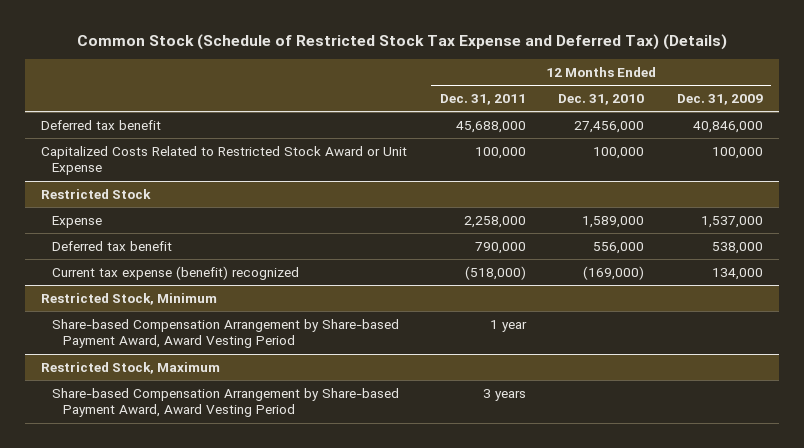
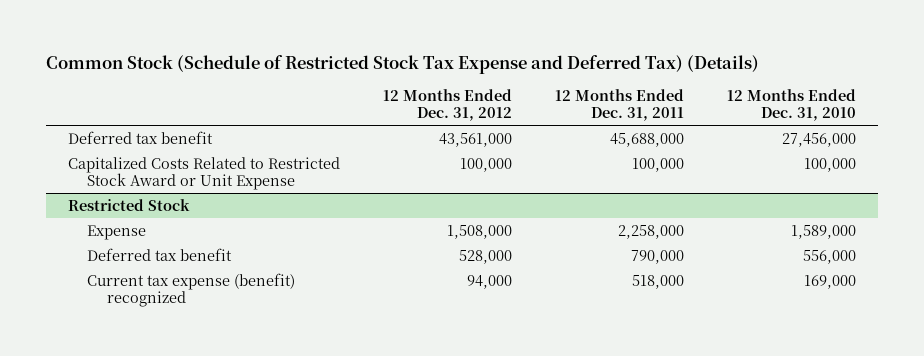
[676,94,763,106] Dec. 31, 2009 -> none
none -> [383,88,513,122] 12 Months Ended Dec. 31, 2012
[41,292,218,305] Restricted Stock, Minimum -> none
[51,318,399,349] Share-based Compensation Arrangement by Share-based Payment Award, Award Vesting Period -> none
[41,361,221,374] Restricted Stock, Maximum -> none
[51,387,399,418] Share-based Compensation Arrangement by Share-based Payment Award, Award Vesting Period -> none
[464,265,526,280] (518,000) -> [632,274,685,289] 518,000
[583,265,645,280] (169,000) -> [804,274,857,289] 169,000

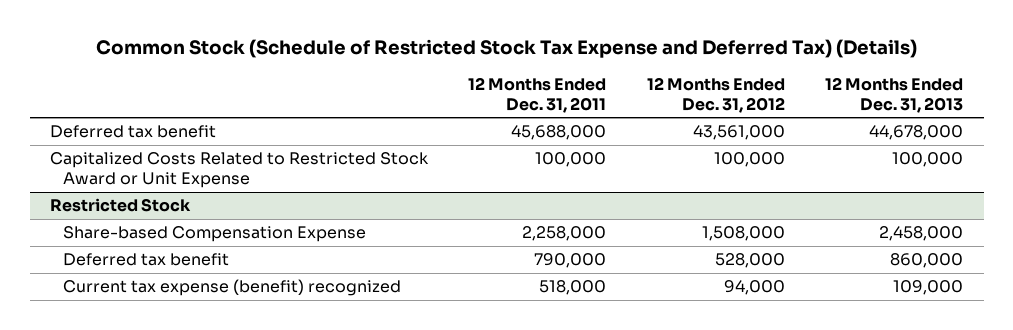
[727,88,857,122] 12 Months Ended Dec. 31, 2010 -> none
none -> [825,76,964,113] 12 Months Ended Dec. 31, 2013
[87,224,147,240] Expense -> [63,226,367,243] Share-based Compensation Expense

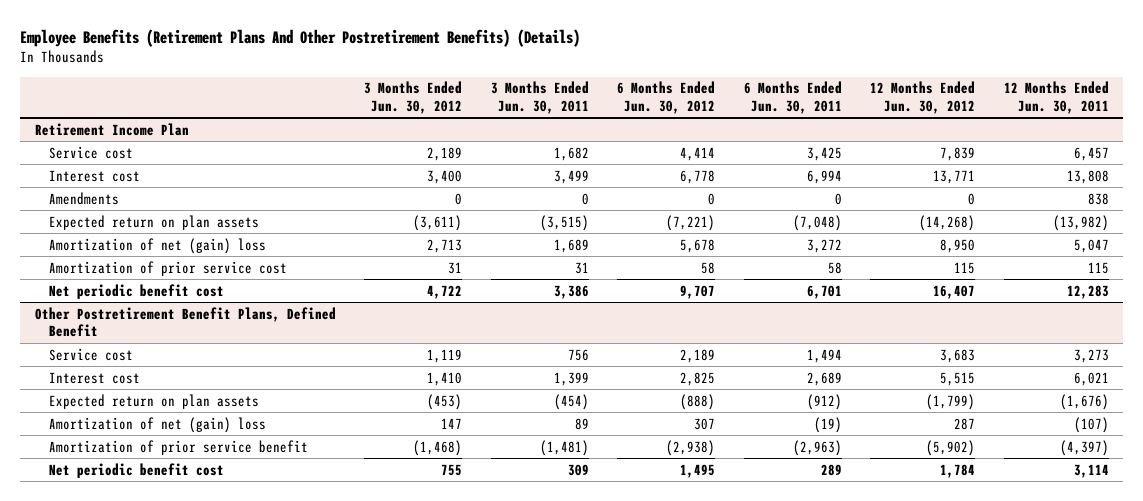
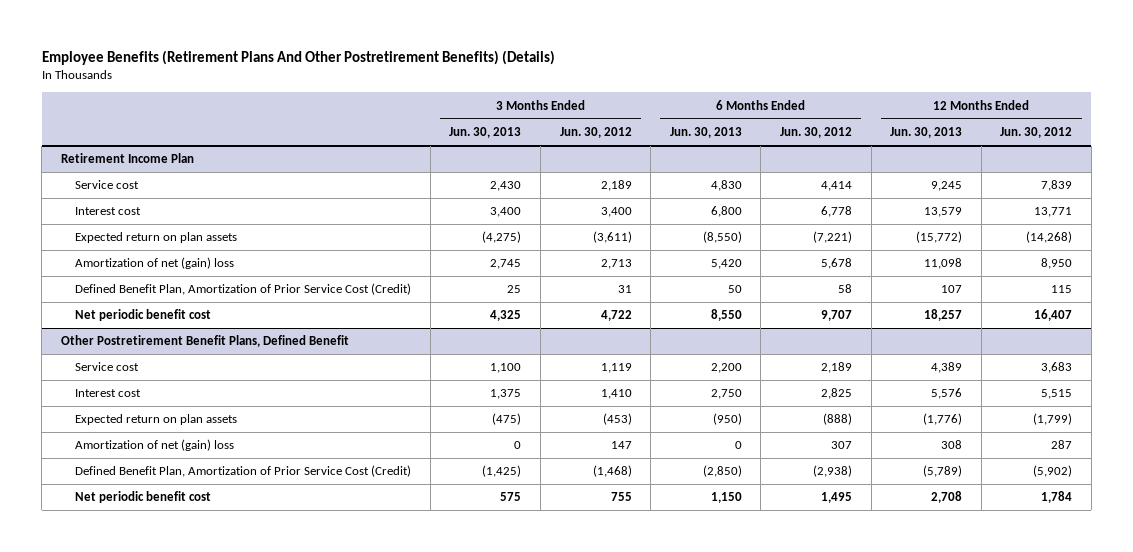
[490,81,589,114] 3 Months Ended Jun. 30, 2011 -> none
[743,81,842,114] 6 Months Ended Jun. 30, 2011 -> none
[1003,81,1109,114] 12 Months Ended Jun. 30, 2011 -> none
none -> [449,127,522,139] Jun. 30, 2013
none -> [669,127,742,139] Jun. 30, 2013
none -> [890,127,963,139] Jun. 30, 2013
[49,191,120,205] Amendments -> none
[49,260,288,276] Amortization of prior service cost -> [75,283,412,296] Defined Benefit Plan, Amortization of Prior Service Cost (Credit)
[49,439,309,455] Amortization of prior service benefit -> [75,465,412,478] Defined Benefit Plan, Amortization of Prior Service Cost (Credit)

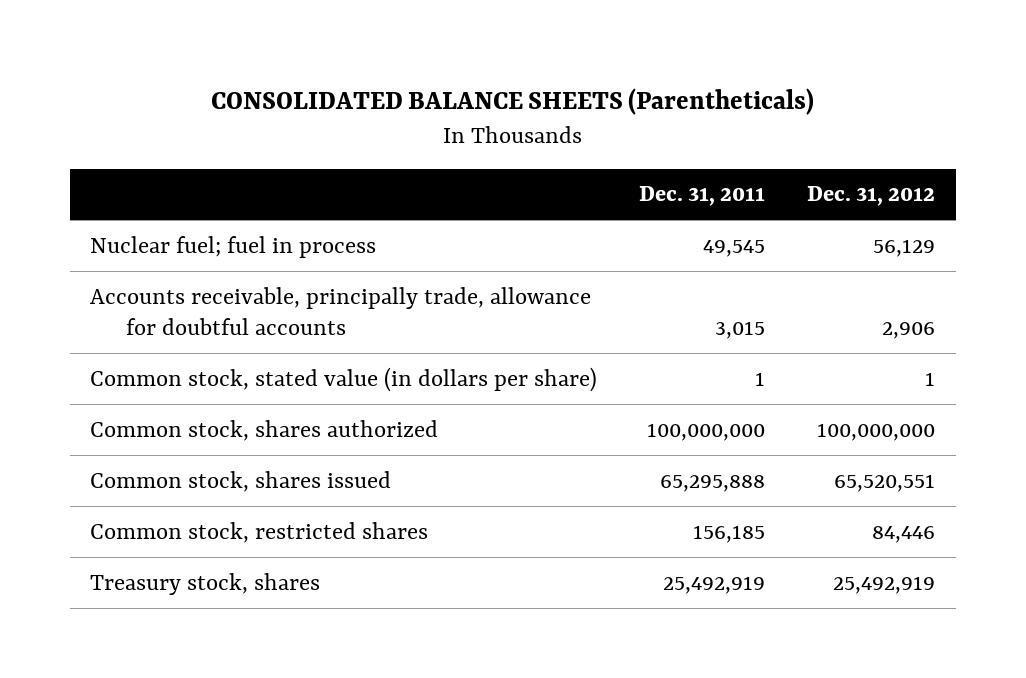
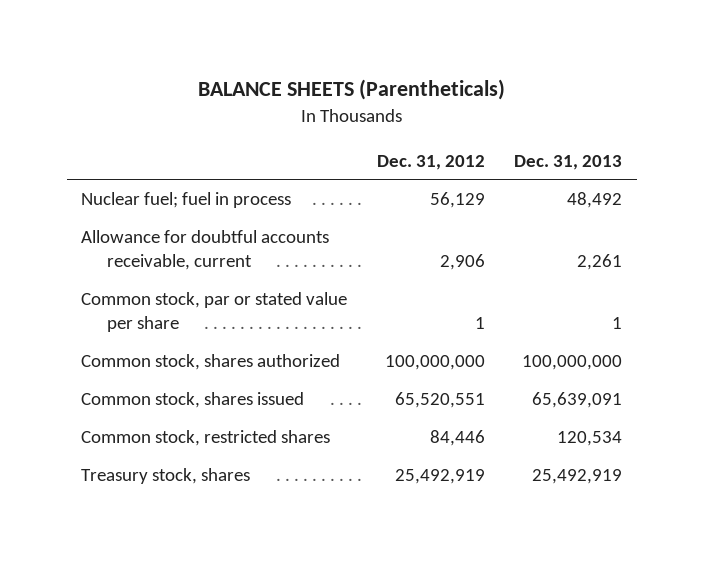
[210,87,814,115] CONSOLIDATED BALANCE SHEETS (Parentheticals) -> [197,79,505,101] BALANCE SHEETS (Parentheticals)
[639,186,766,207] Dec. 31, 2011 -> none
none -> [514,154,623,170] Dec. 31, 2013
[90,286,592,335] Accounts receivable, principally trade, allowance for doubtful accounts -> [81,230,330,270] Allowance for doubtful accounts receivable, current
[90,366,598,392] Common stock, stated value (in dollars per share) -> [81,292,348,332] Common stock, par or stated value per share

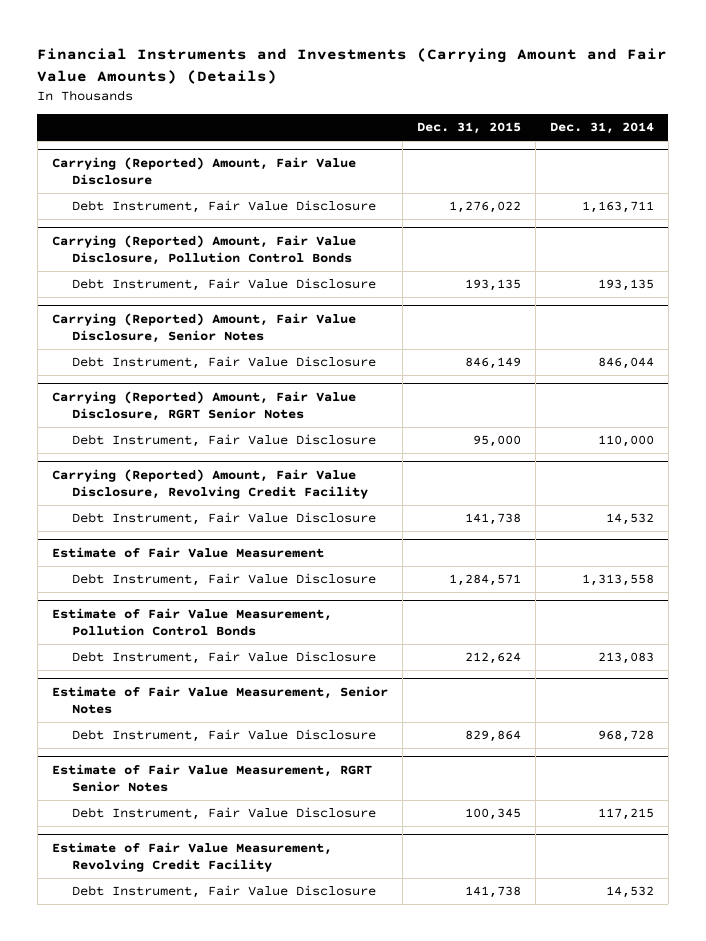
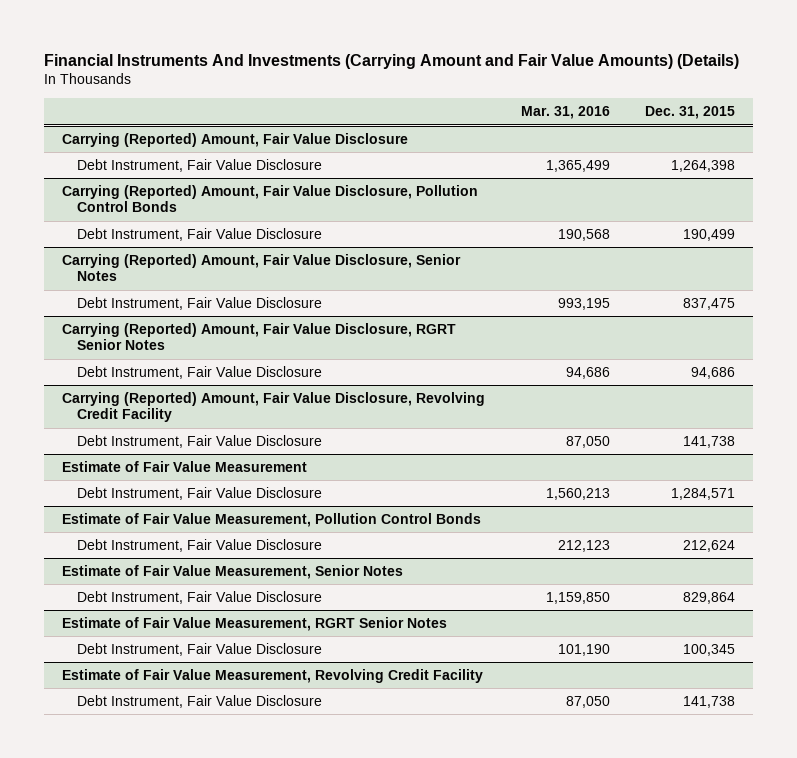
[37,48,668,85] Financial Instruments and Investments (Carrying Amount and Fair Value Amounts) (Details) -> [43,53,739,69] Financial Instruments And Investments (Carrying Amount and Fair Value Amounts) (Details)
[549,122,654,135] Dec. 31, 2014 -> none
none -> [520,106,610,120] Mar. 31, 2016
[448,201,521,214] 1,276,022 -> [671,159,736,172] 1,264,398
[464,279,521,292] 193,135 -> [683,228,736,241] 190,499
[464,357,521,370] 846,149 -> [683,297,736,310] 837,475
[472,435,521,448] 95,000 -> [691,366,736,379] 94,686

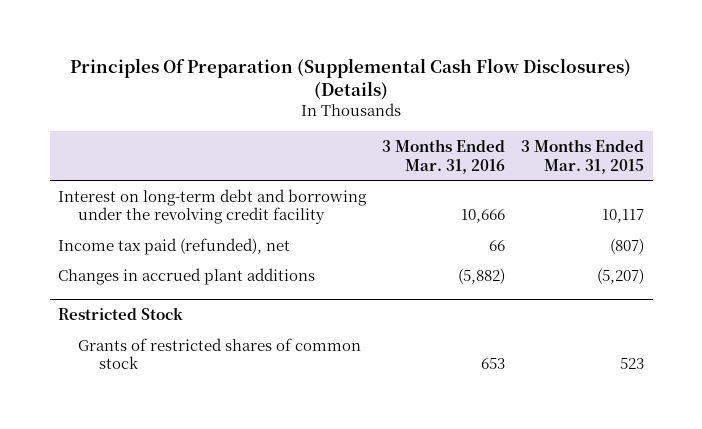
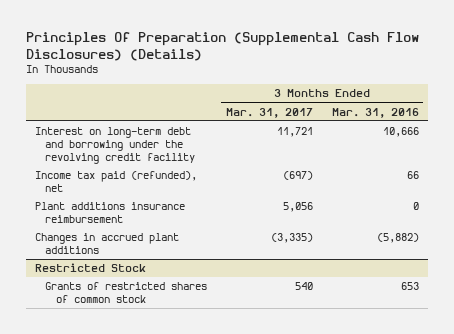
[521,138,645,174] 3 Months Ended Mar. 31, 2015 -> none
none -> [226,107,314,118] Mar. 31, 2017
none -> [35,202,186,223] Plant additions insurance reimbursement

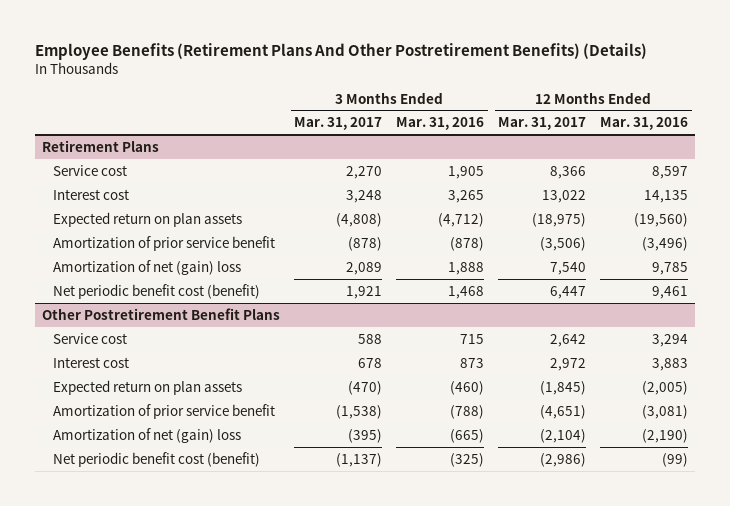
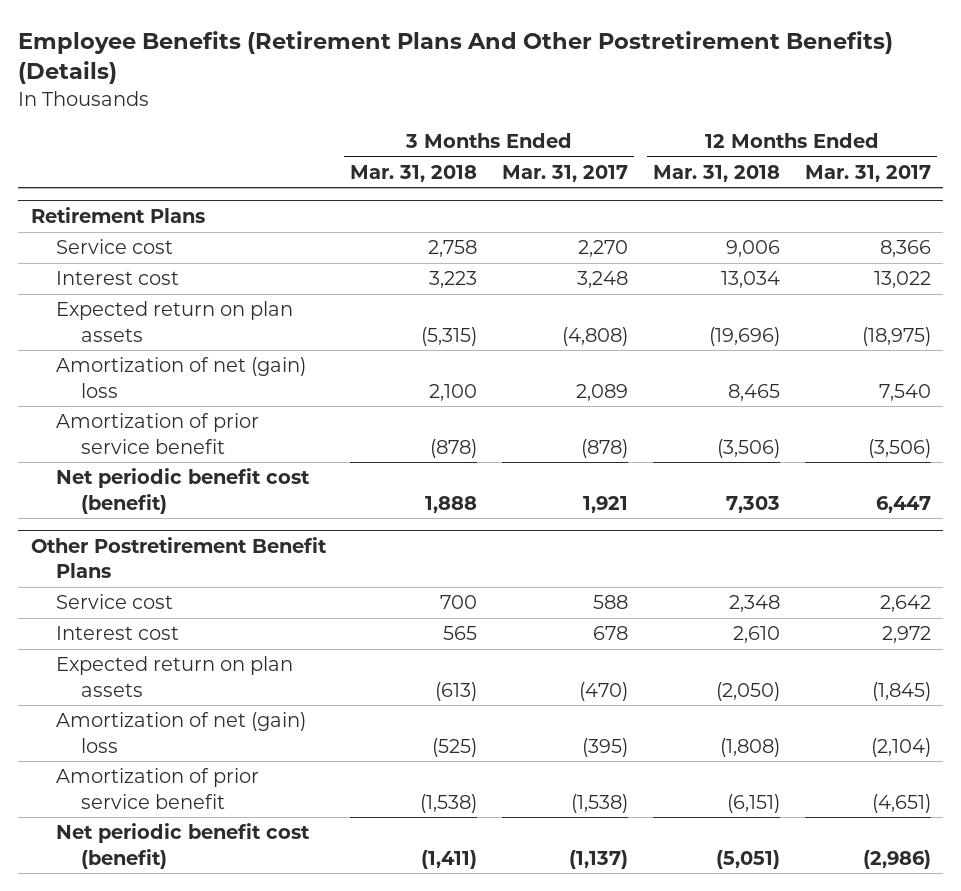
[396,117,485,131] Mar. 31, 2016 -> none
[600,117,689,131] Mar. 31, 2016 -> none
none -> [350,164,478,182] Mar. 31, 2018
none -> [652,164,780,182] Mar. 31, 2018
[53,235,276,251] Amortization of prior service benefit -> [56,413,260,454] Amortization of prior service benefit
[53,403,276,419] Amortization of prior service benefit -> [56,768,260,809] Amortization of prior service benefit

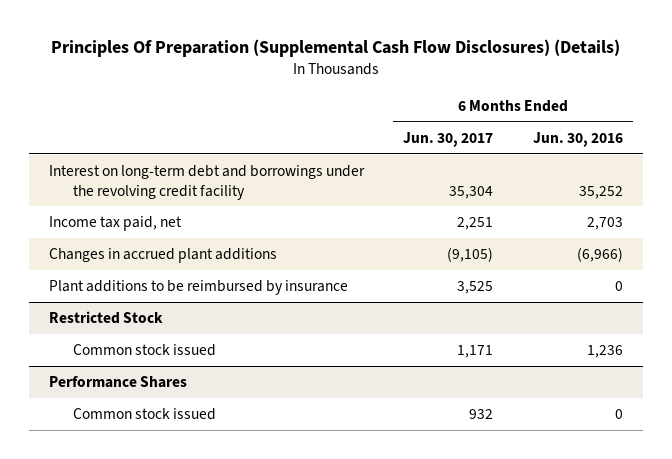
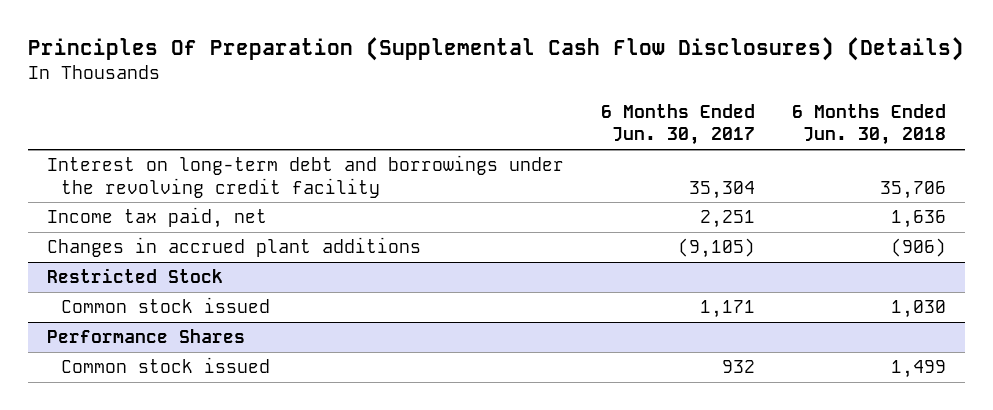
[532,132,623,148] Jun. 30, 2016 -> none
none -> [792,104,947,146] 6 Months Ended Jun. 30, 2018
[48,280,348,296] Plant additions to be reimbursed by insurance -> none

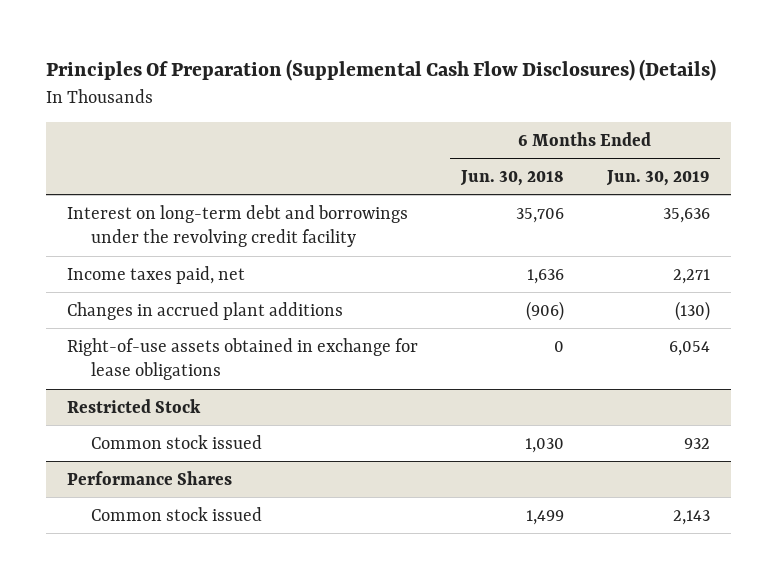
[600,104,755,146] 6 Months Ended Jun. 30, 2017 -> none
none -> [605,169,710,186] Jun. 30, 2019
[46,207,267,229] Income tax paid, net -> [67,265,246,284] Income taxes paid, net
none -> [67,337,419,381] Right-of-use assets obtained in exchange for lease obligations

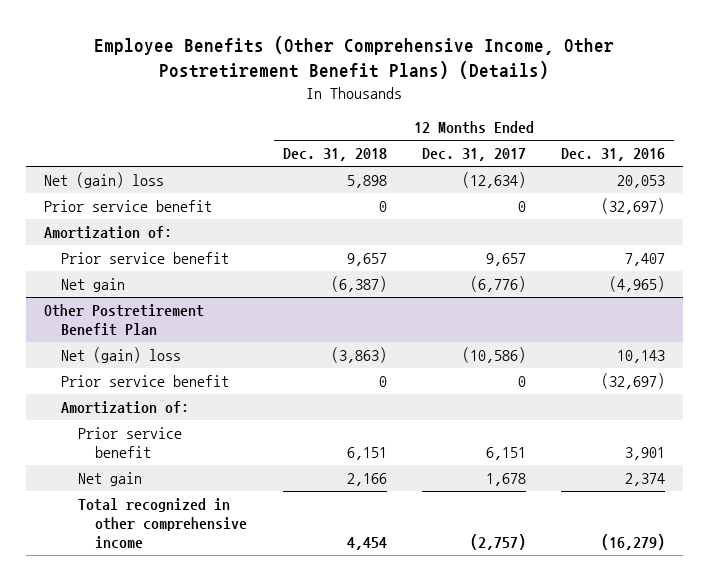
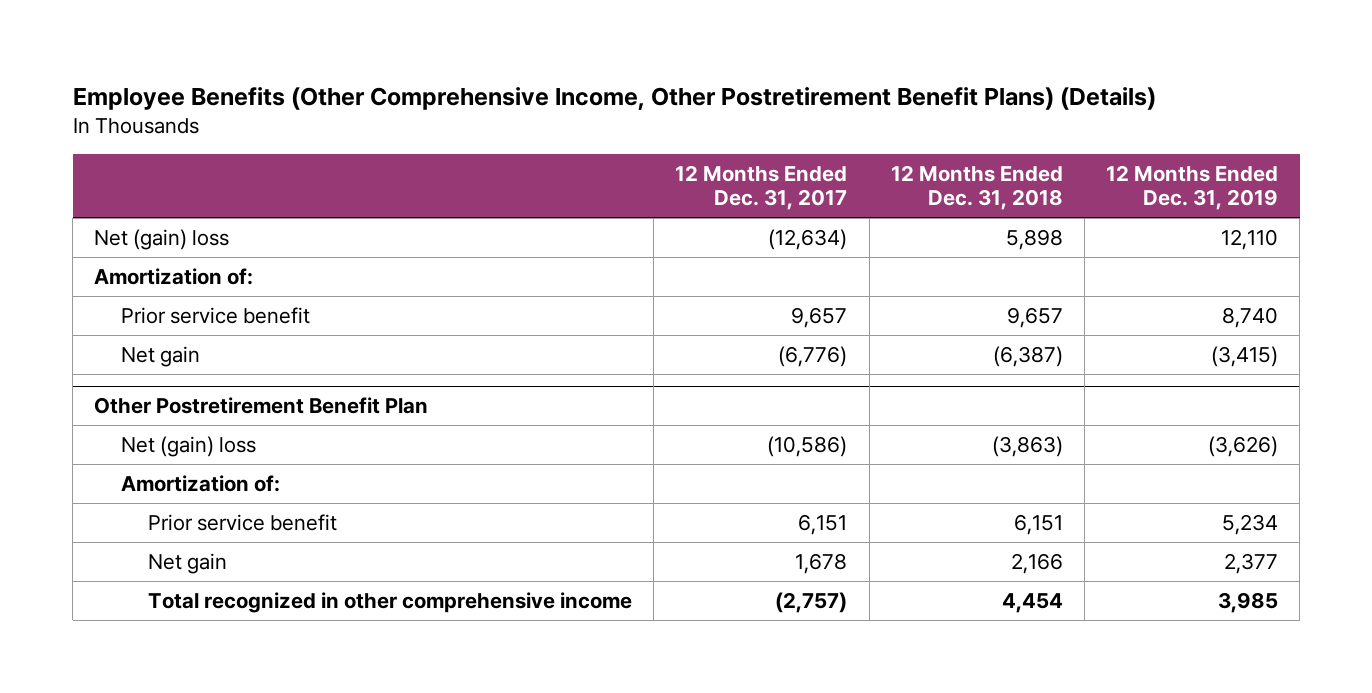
[561,148,666,162] Dec. 31, 2016 -> none
none -> [1105,164,1278,211] 12 Months Ended Dec. 31, 2019
[43,200,212,213] Prior service benefit -> none
[60,375,229,388] Prior service benefit -> none

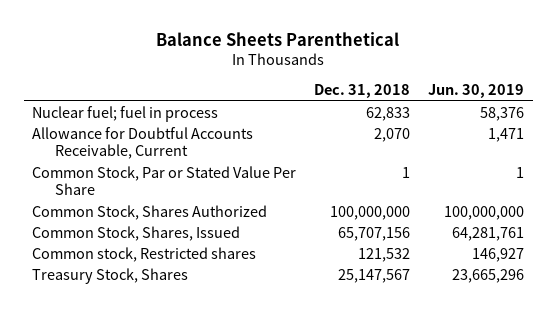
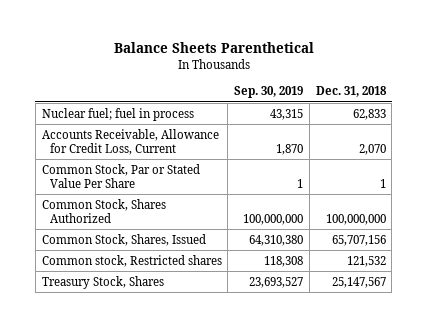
[427,84,524,99] Jun. 30, 2019 -> none
none -> [234,86,304,99] Sep. 30, 2019
[32,126,254,160] Allowance for Doubtful Accounts Receivable, Current -> [41,128,219,155] Accounts Receivable, Allowance for Credit Loss, Current

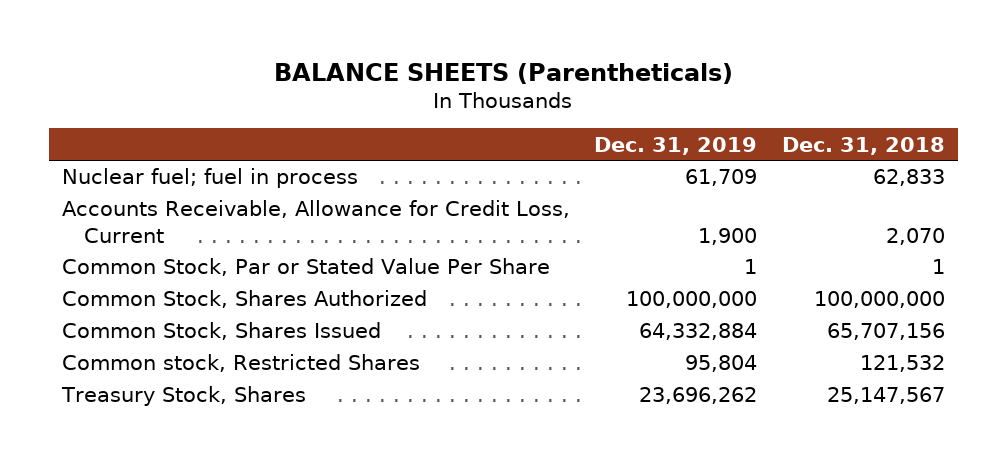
[113,42,314,54] Balance Sheets Parenthetical -> [274,62,734,84] BALANCE SHEETS (Parentheticals)
[234,86,304,99] Sep. 30, 2019 -> none
none -> [594,136,758,155] Dec. 31, 2019
[41,233,206,246] Common Stock, Shares, Issued -> [61,322,381,341] Common Stock, Shares Issued
[41,254,222,267] Common stock, Restricted shares -> [61,354,420,373] Common stock, Restricted Shares

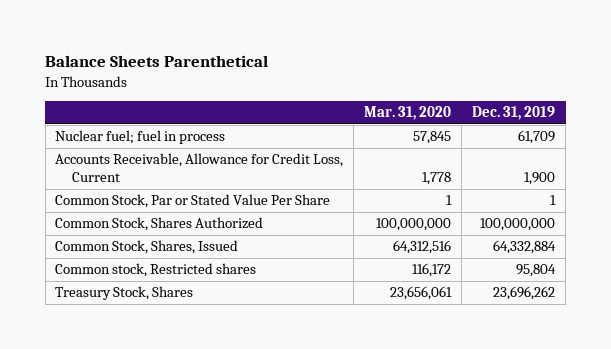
[274,62,734,84] BALANCE SHEETS (Parentheticals) -> [45,55,269,68] Balance Sheets Parenthetical
[782,136,946,155] Dec. 31, 2018 -> none
none -> [364,106,452,121] Mar. 31, 2020
[61,322,381,341] Common Stock, Shares Issued -> [55,240,239,255] Common Stock, Shares, Issued
[61,354,420,373] Common stock, Restricted Shares -> [55,263,257,278] Common stock, Restricted shares

